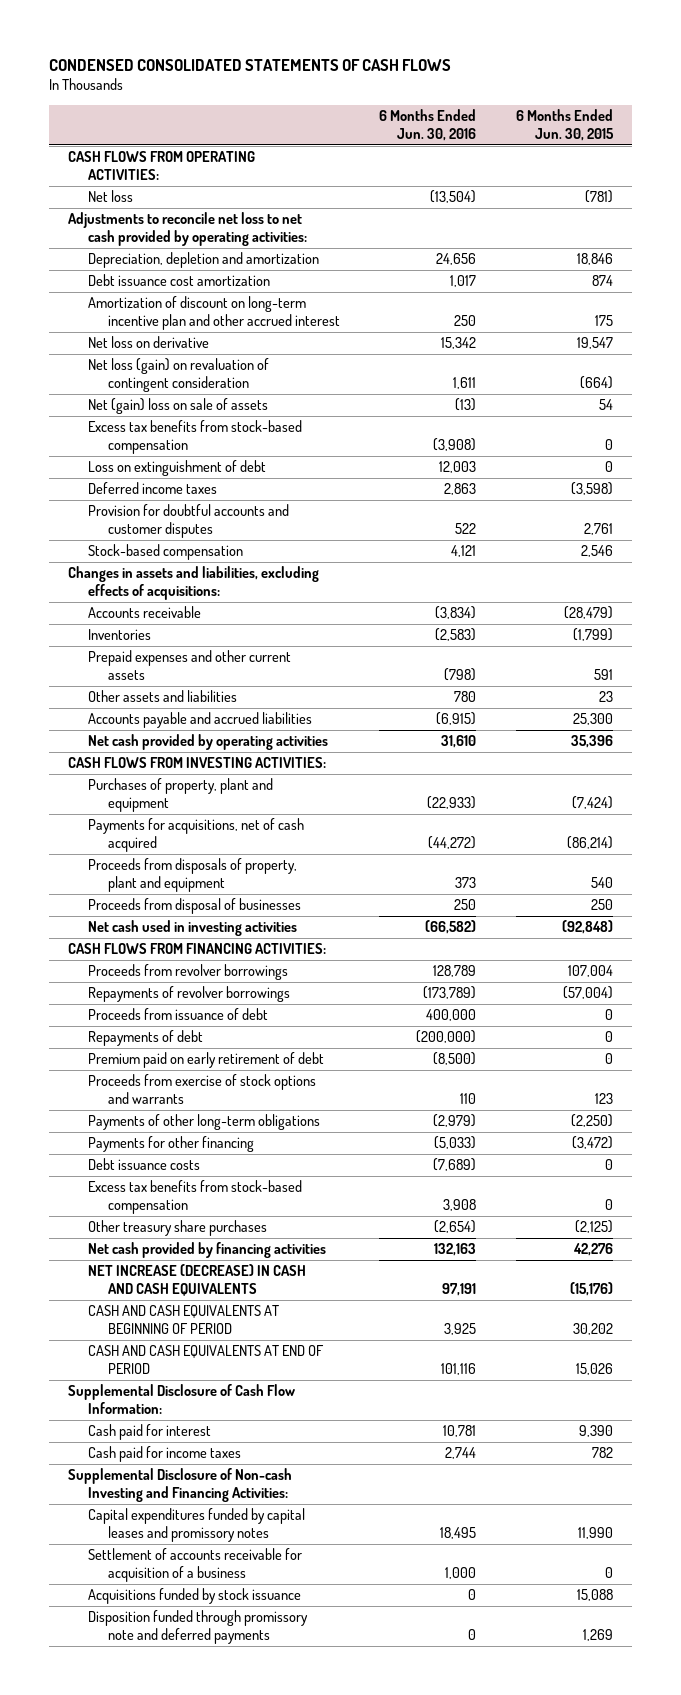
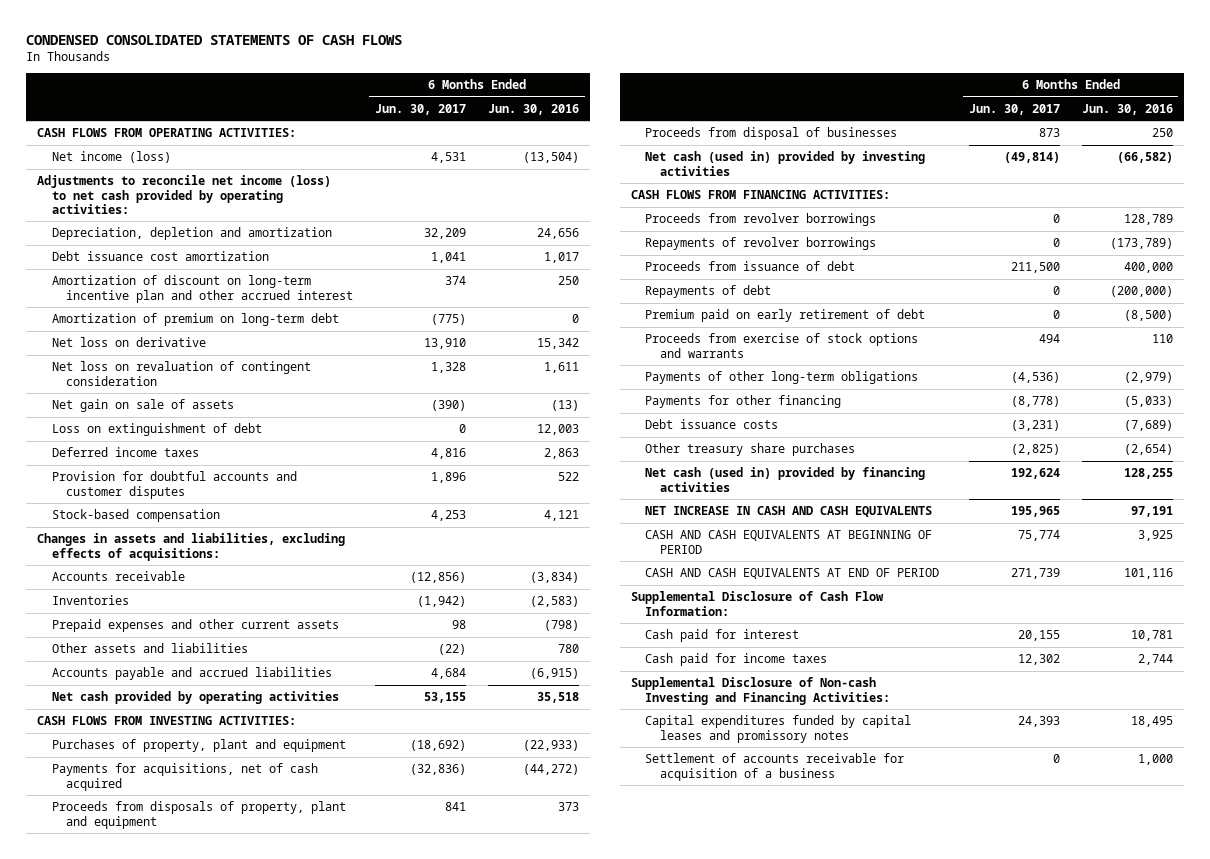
[515,109,614,142] 6 Months Ended Jun. 30, 2015 -> none
none -> [374,103,466,115] Jun. 30, 2017
[88,190,134,203] Net loss -> [51,151,171,164] Net income (loss)
[68,212,308,247] Adjustments to reconcile net loss to net cash provided by operating activities: -> [37,175,332,214] Adjustments to reconcile net income (loss) to net cash provided by operating activities:
none -> [51,313,339,327] Amortization of premium on long-term debt
[88,420,303,455] Excess tax benefits from stock-based compensation -> none
[88,358,270,393] Net loss (gain) on revaluation of contingent consideration -> [51,361,311,386] Net loss on revaluation of contingent consideration
[88,398,269,415] Net (gain) loss on sale of assets -> [51,399,234,413] Net gain on sale of assets
[441,735,477,749] 31,610 -> [537,692,580,704] 35,518
[88,920,298,937] Net cash used in investing activities -> [645,151,926,176] Net cash (used in) provided by investing activities
[88,1180,303,1215] Excess tax benefits from stock-based compensation -> none
[88,1242,327,1259] Net cash provided by financing activities -> [645,467,926,492] Net cash (used in) provided by financing activities
[434,1243,477,1257] 132,163 -> [1123,468,1173,480] 128,255
[88,1264,307,1297] NET INCREASE (DECREASE) IN CASH AND CASH EQUIVALENTS -> [645,506,933,518] NET INCREASE IN CASH AND CASH EQUIVALENTS
[88,1588,302,1605] Acquisitions funded by stock issuance -> none
[88,1610,309,1645] Disposition funded through promissory note and deferred payments -> none

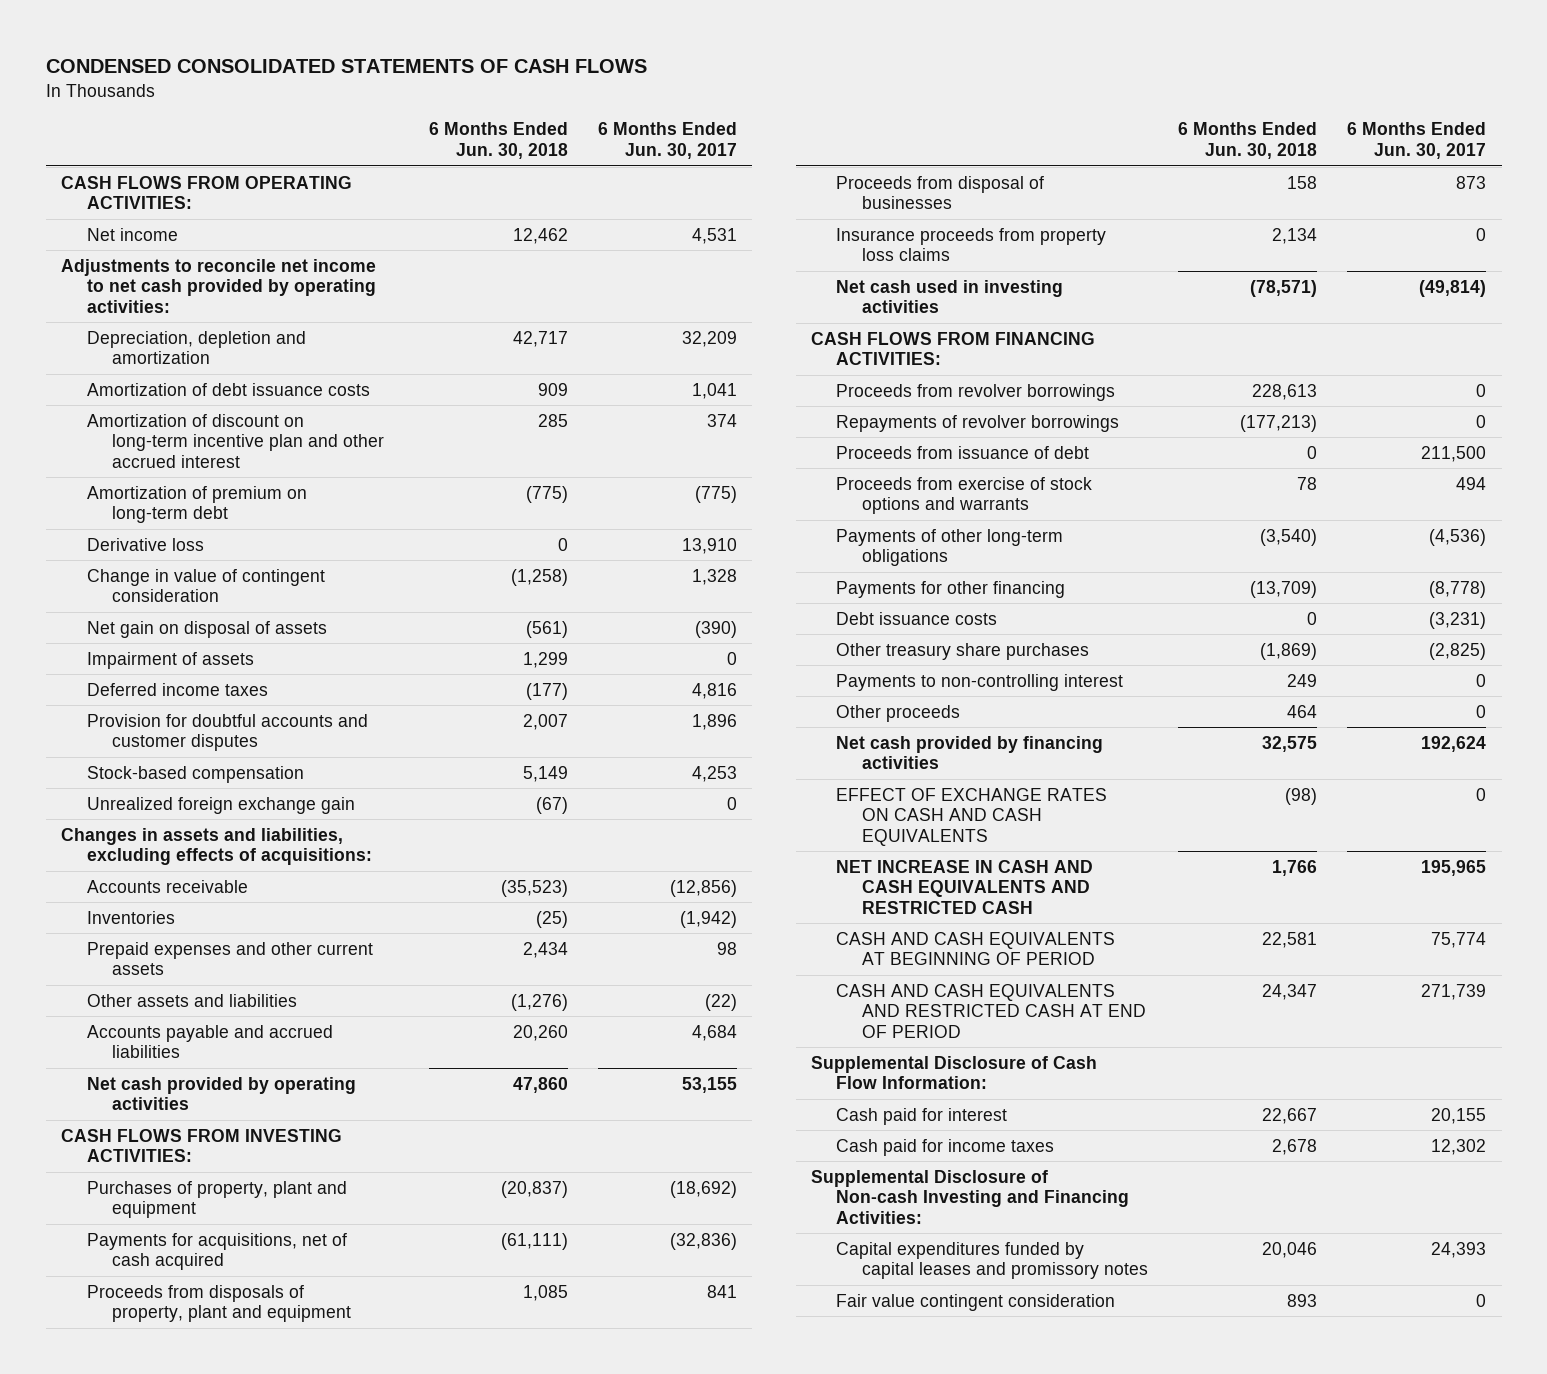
[488,103,580,115] Jun. 30, 2016 -> none
none -> [428,122,568,160] 6 Months Ended Jun. 30, 2018
[51,151,171,164] Net income (loss) -> [86,227,178,241] Net income
[37,175,332,214] Adjustments to reconcile net income (loss) to net cash provided by operating activities: -> [61,258,377,313] Adjustments to reconcile net income to net cash provided by operating activities:
[51,251,269,262] Debt issuance cost amortization -> [86,382,370,396] Amortization of debt issuance costs
[51,423,262,437] Loss on extinguishment of debt -> none
[51,337,206,348] Net loss on derivative -> [86,537,204,551] Derivative loss
[51,361,311,386] Net loss on revaluation of contingent consideration -> [86,568,325,603] Change in value of contingent consideration
[51,399,234,413] Net gain on sale of assets -> [86,620,327,638] Net gain on disposal of assets
none -> [86,651,254,669] Impairment of assets
none -> [86,796,355,814] Unrealized foreign exchange gain
none -> [836,227,1107,262] Insurance proceeds from property loss claims
[645,151,926,176] Net cash (used in) provided by investing activities -> [836,279,1064,314] Net cash used in investing activities
[645,285,772,299] Repayments of debt -> none
[645,309,926,323] Premium paid on early retirement of debt -> none
none -> [836,673,1124,691] Payments to non-controlling interest
none -> [836,704,961,722] Other proceeds
[645,467,926,492] Net cash (used in) provided by financing activities -> [836,735,1104,770] Net cash provided by financing activities
none -> [836,787,1108,846] EFFECT OF EXCHANGE RATES ON CASH AND CASH EQUIVALENTS
[645,506,933,518] NET INCREASE IN CASH AND CASH EQUIVALENTS -> [836,859,1094,914] NET INCREASE IN CASH AND CASH EQUIVALENTS AND RESTRICTED CASH
[645,568,940,580] CASH AND CASH EQUIVALENTS AT END OF PERIOD -> [836,983,1146,1038] CASH AND CASH EQUIVALENTS AND RESTRICTED CASH AT END OF PERIOD
[645,753,905,781] Settlement of accounts receivable for acquisition of a business -> none
none -> [836,1293,1116,1311] Fair value contingent consideration

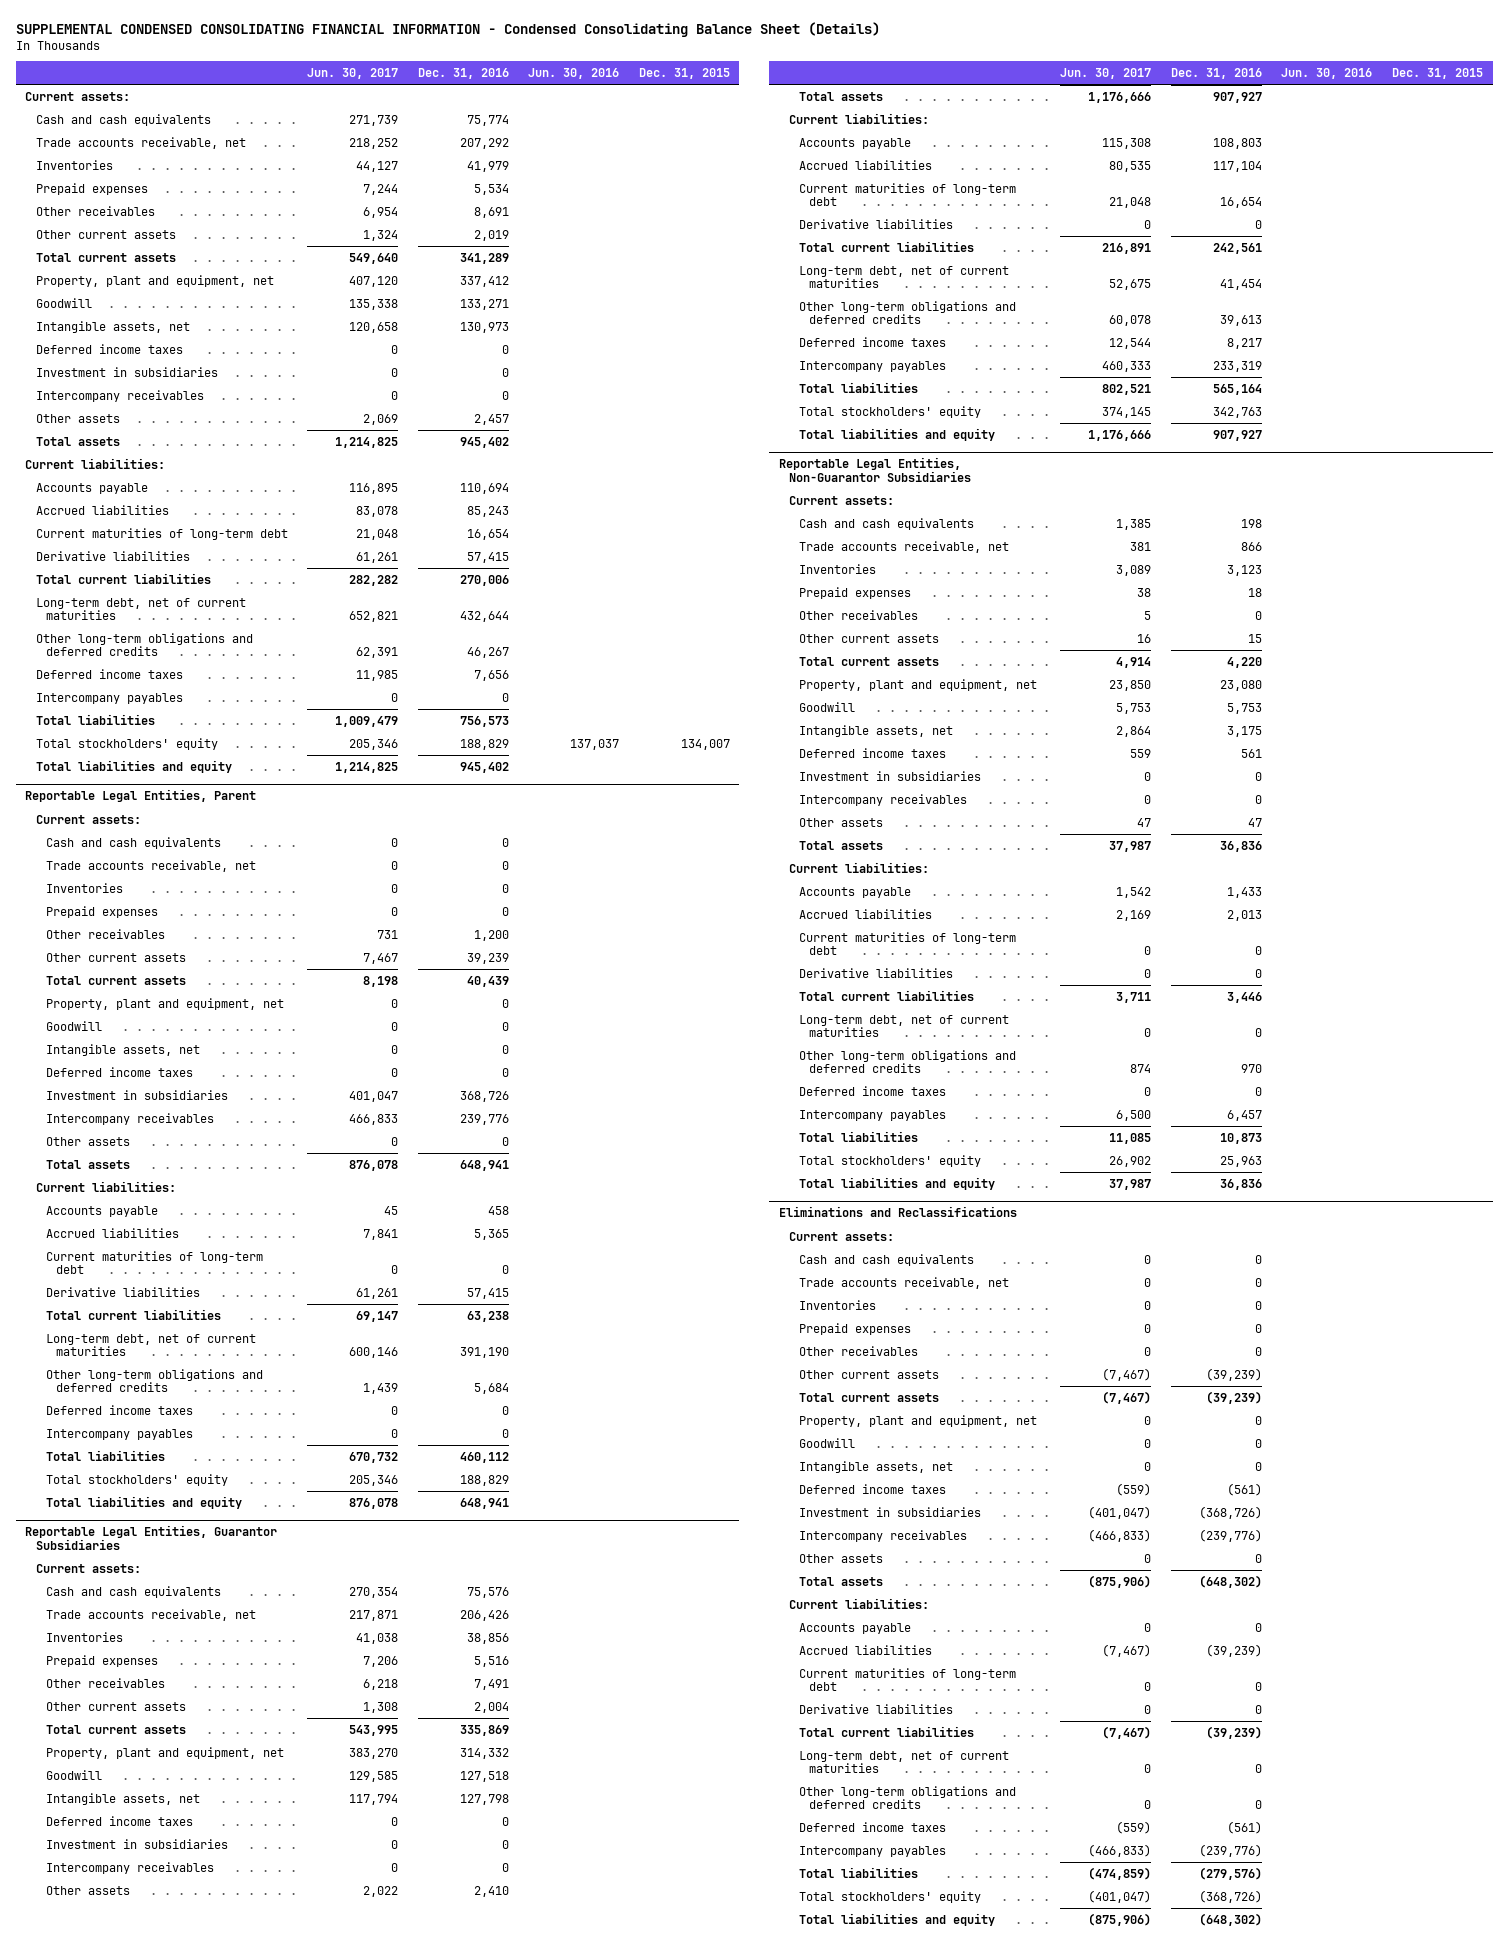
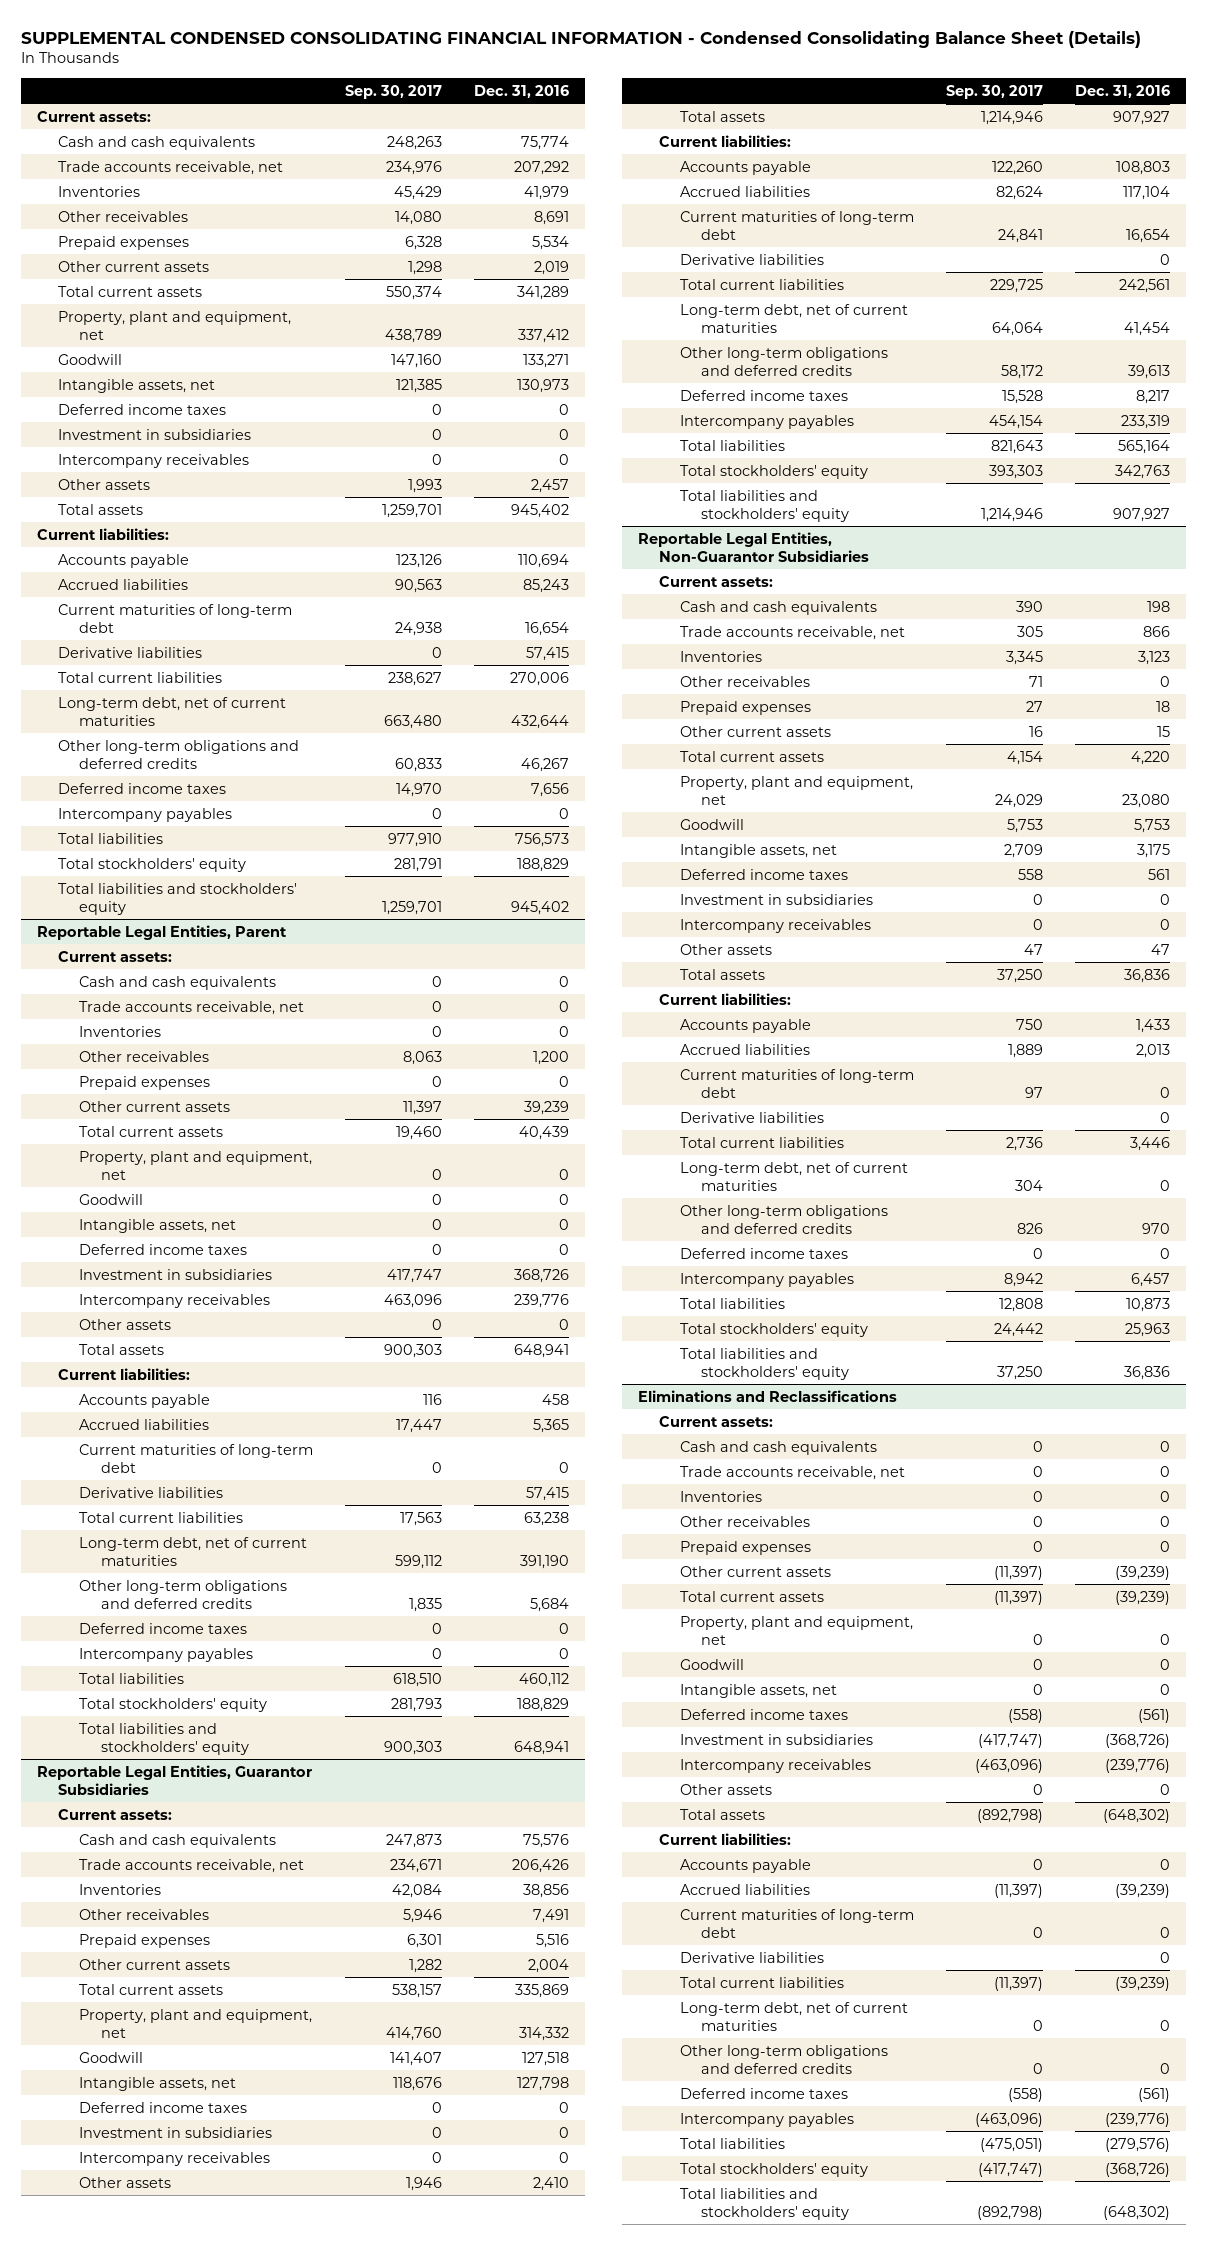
[307,68,399,80] Jun. 30, 2017 -> none
[528,68,620,80] Jun. 30, 2016 -> none
[638,68,730,80] Dec. 31, 2015 -> none
none -> [345,84,443,99] Sep. 30, 2017
[35,182,148,195] Prepaid expenses -> [58,235,190,250] Prepaid expenses
[35,759,232,773] Total liabilities and equity -> [58,882,298,915] Total liabilities and stockholders' equity
[45,905,158,918] Prepaid expenses -> [79,1075,211,1090] Prepaid expenses
[45,1495,242,1509] Total liabilities and equity -> [79,1722,249,1755] Total liabilities and stockholders' equity
[45,1654,158,1667] Prepaid expenses -> [79,1933,211,1948] Prepaid expenses
[798,427,995,441] Total liabilities and equity -> [680,489,850,522] Total liabilities and stockholders' equity
[798,586,911,599] Prepaid expenses -> [680,700,812,715] Prepaid expenses
[798,1176,995,1190] Total liabilities and equity -> [680,1347,850,1380] Total liabilities and stockholders' equity
[798,1322,911,1335] Prepaid expenses -> [680,1540,812,1555] Prepaid expenses
[798,1912,995,1926] Total liabilities and equity -> [680,2187,850,2220] Total liabilities and stockholders' equity

